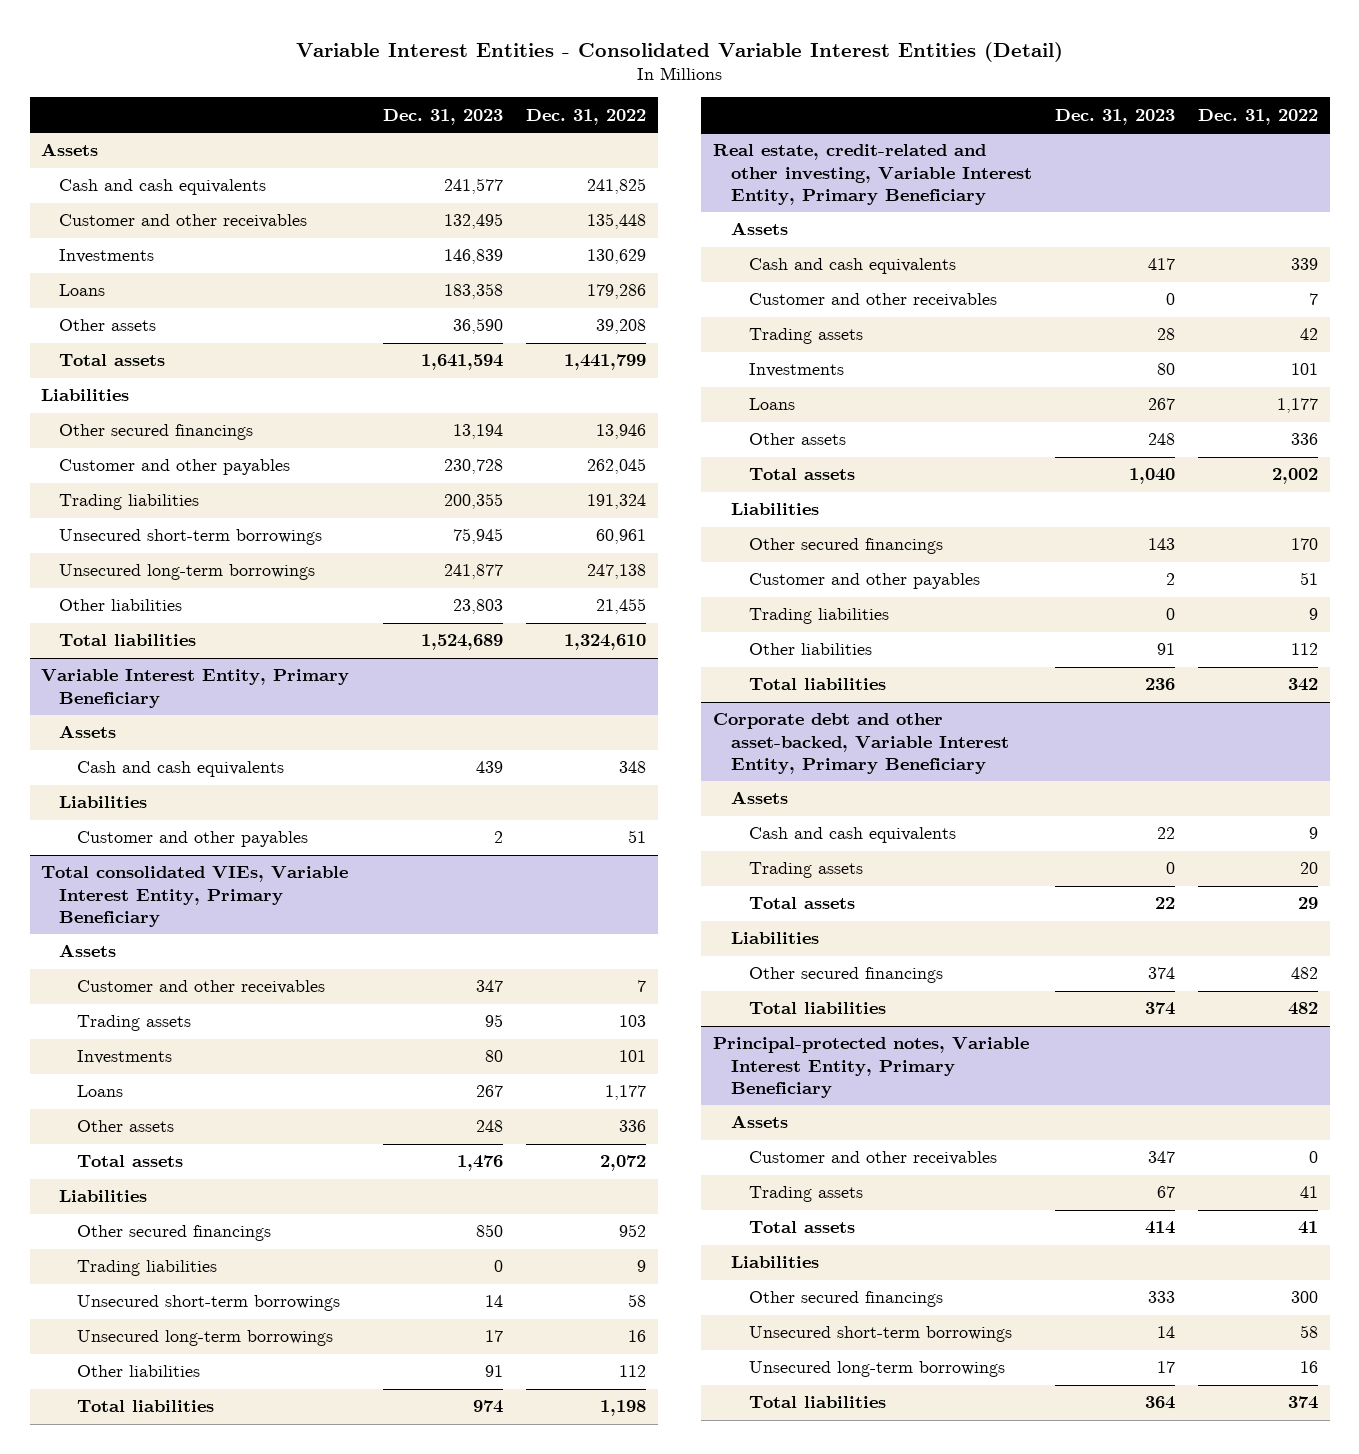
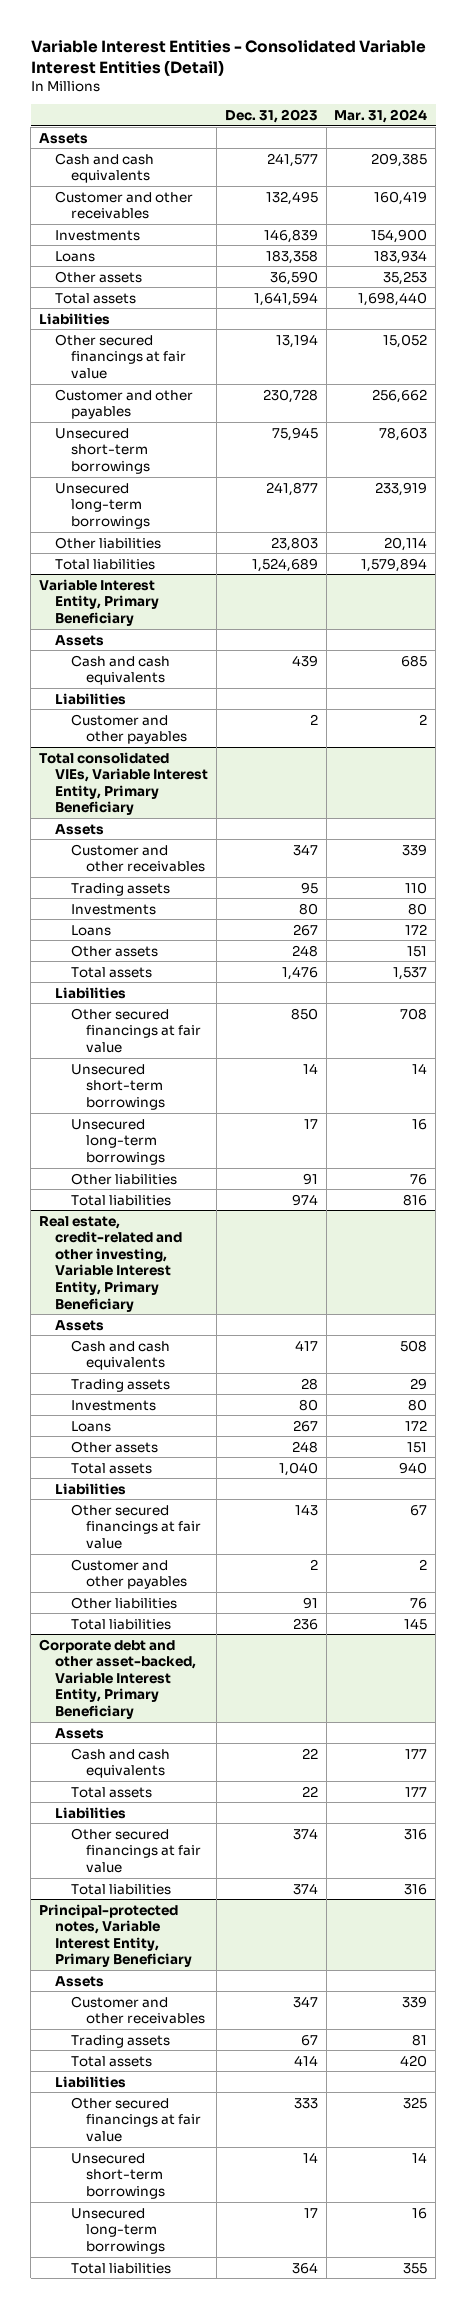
[526,108,647,125] Dec. 31, 2022 -> none
none -> [334,108,428,123] Mar. 31, 2024
[59,424,254,441] Other secured financings -> [54,333,186,379] Other secured financings at fair value
[59,494,200,511] Trading liabilities -> none
[77,1260,218,1277] Trading liabilities -> none
[77,1225,272,1242] Other secured financings -> [70,1007,202,1053] Other secured financings at fair value
[748,293,997,308] Customer and other receivables -> none
[748,538,943,555] Other secured financings -> [70,1503,202,1549] Other secured financings at fair value
[748,608,889,625] Trading liabilities -> none
[748,862,863,879] Trading assets -> none
[748,967,943,984] Other secured financings -> [70,1827,202,1873] Other secured financings at fair value
[748,1291,943,1308] Other secured financings -> [70,2096,202,2142] Other secured financings at fair value

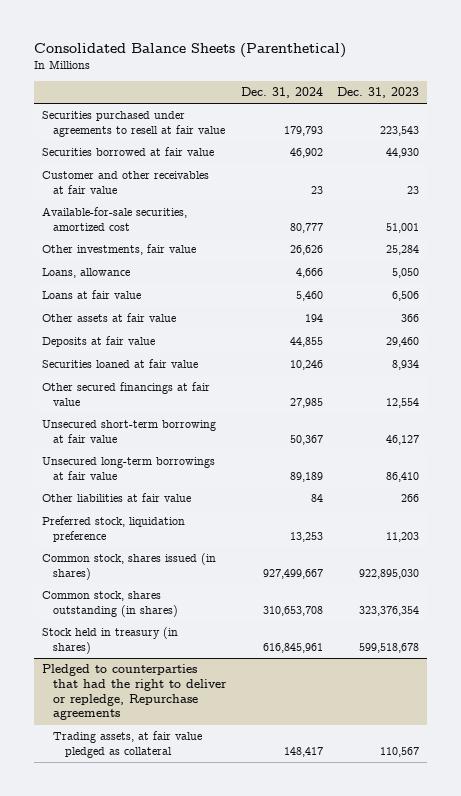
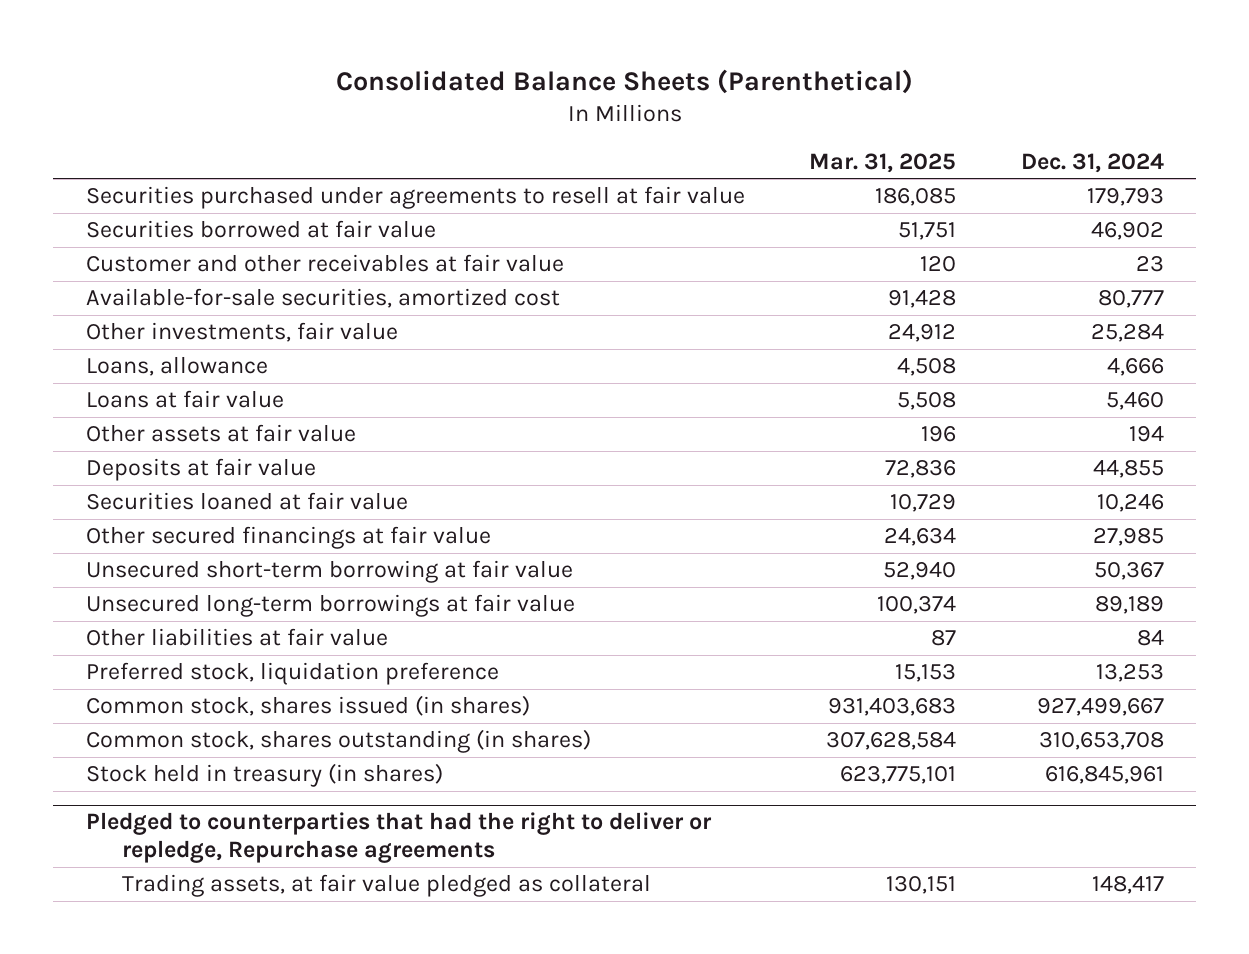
[337,86,420,98] Dec. 31, 2023 -> none
none -> [809,152,957,173] Mar. 31, 2025
[289,245,323,256] 26,626 -> [1090,324,1164,343] 25,284

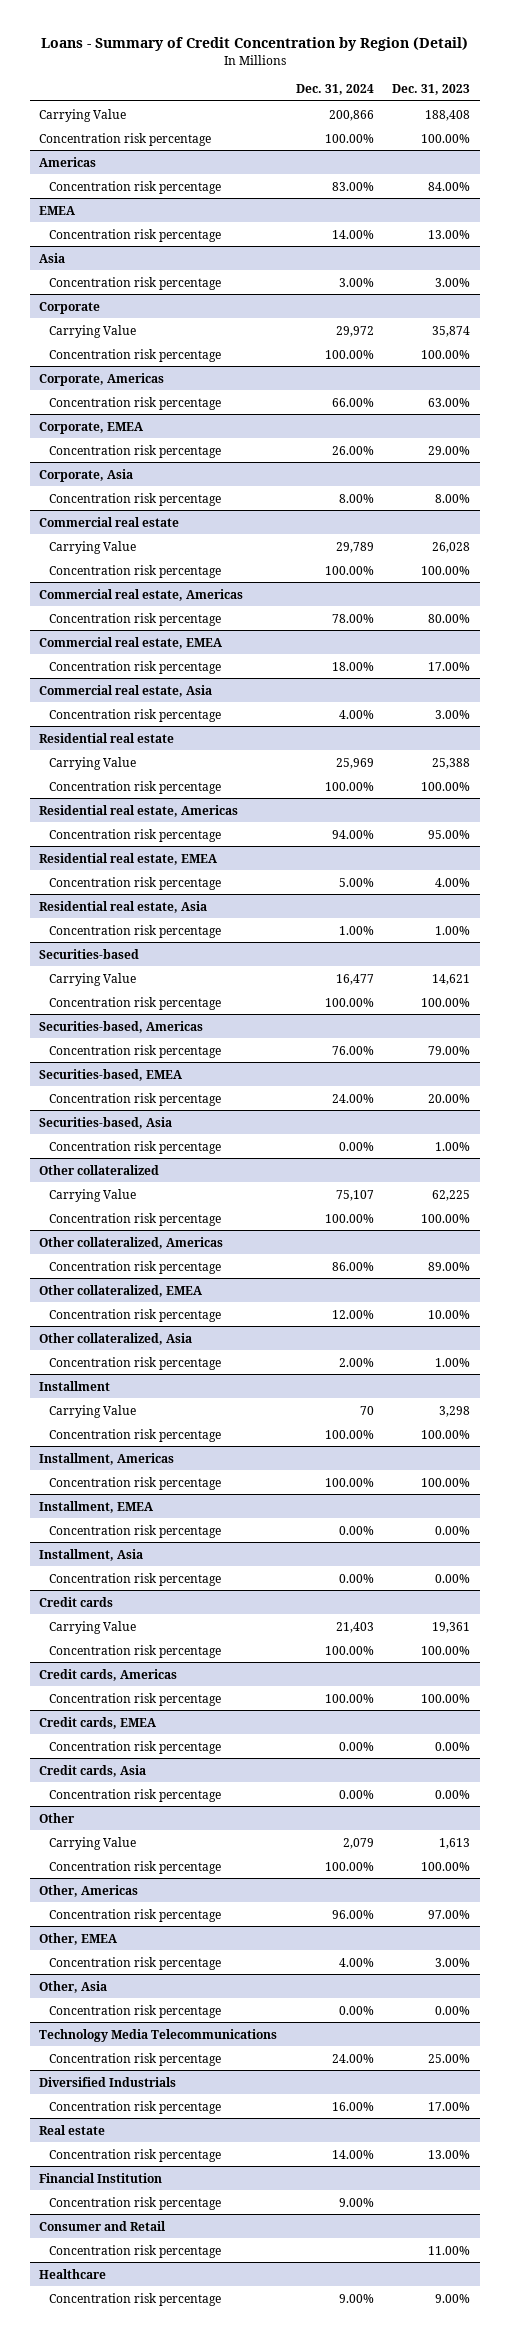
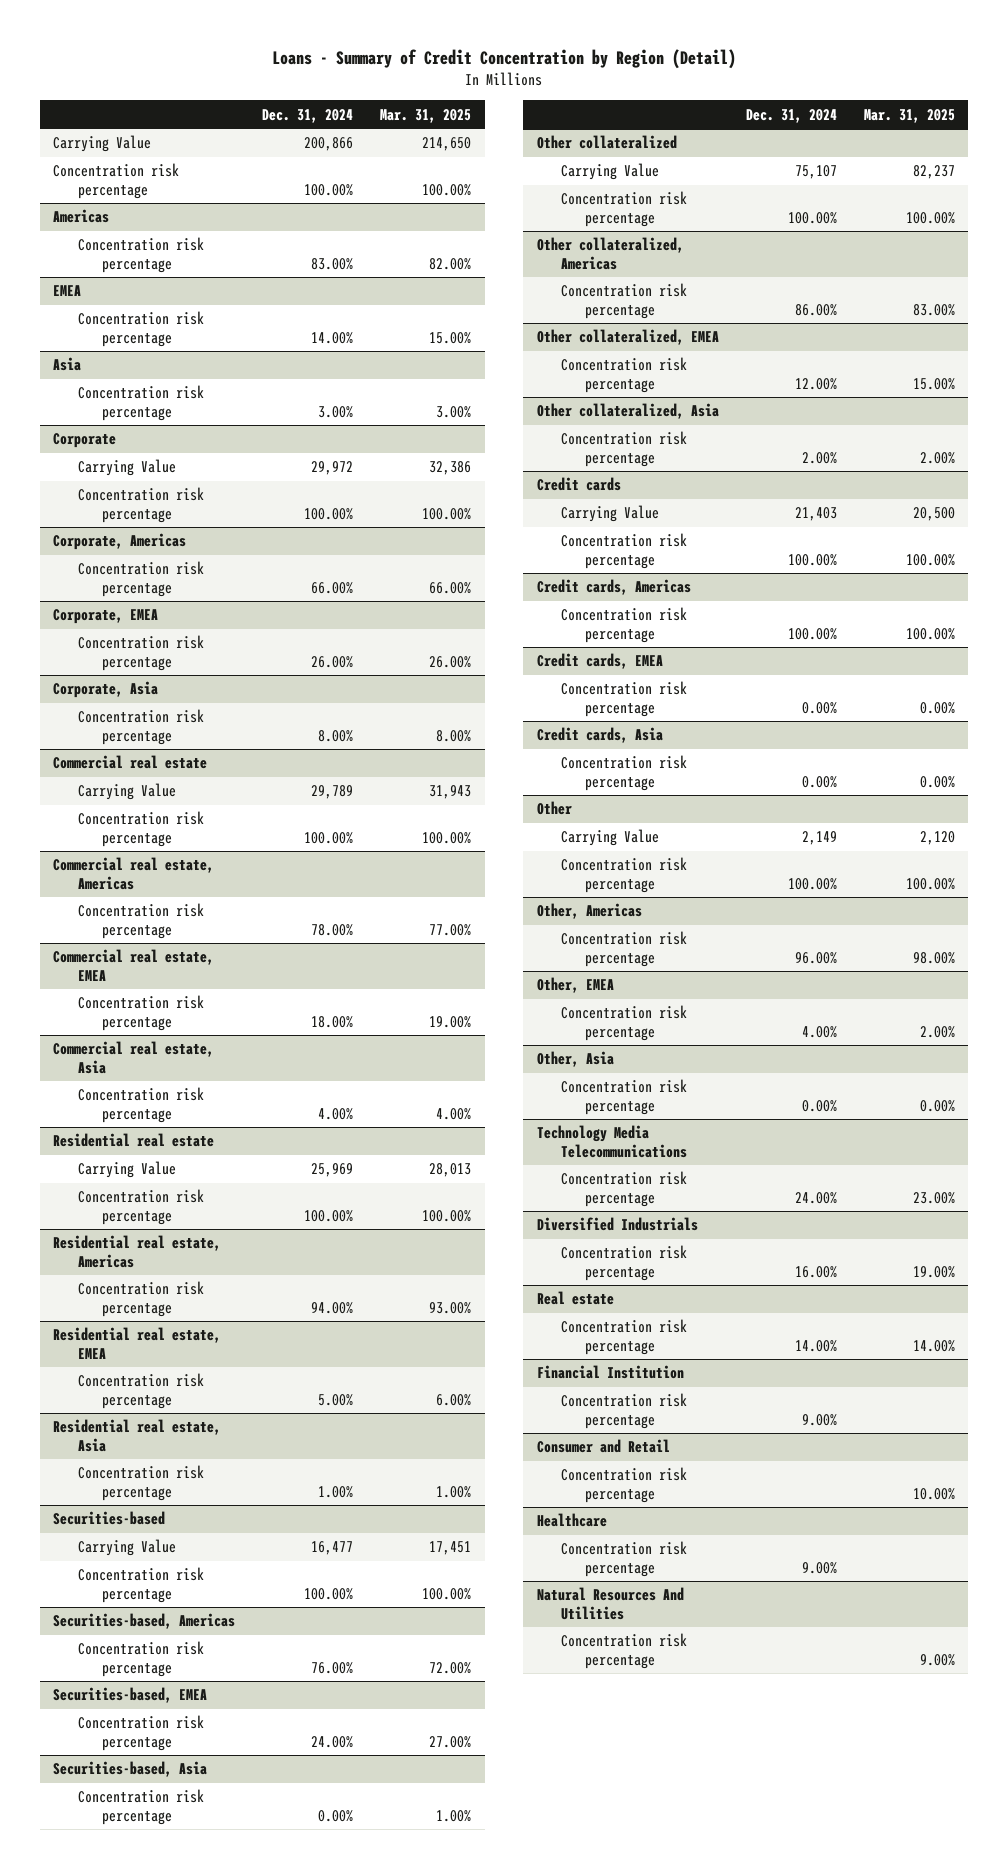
[392,84,471,96] Dec. 31, 2023 -> none
none -> [380,108,472,123] Mar. 31, 2025
[38,1380,110,1391] Installment -> none
[49,1404,137,1418] Carrying Value -> none
[49,1428,222,1442] Concentration risk percentage -> none
[38,1452,174,1465] Installment, Americas -> none
[49,1476,222,1490] Concentration risk percentage -> none
[38,1500,154,1513] Installment, EMEA -> none
[49,1524,222,1538] Concentration risk percentage -> none
[38,1548,143,1561] Installment, Asia -> none
[49,1572,222,1586] Concentration risk percentage -> none
[342,1837,374,1849] 2,079 -> [801,831,837,846] 2,149
none -> [536,1587,684,1620] Natural Resources And Utilities
none -> [560,1633,687,1669] Concentration risk percentage

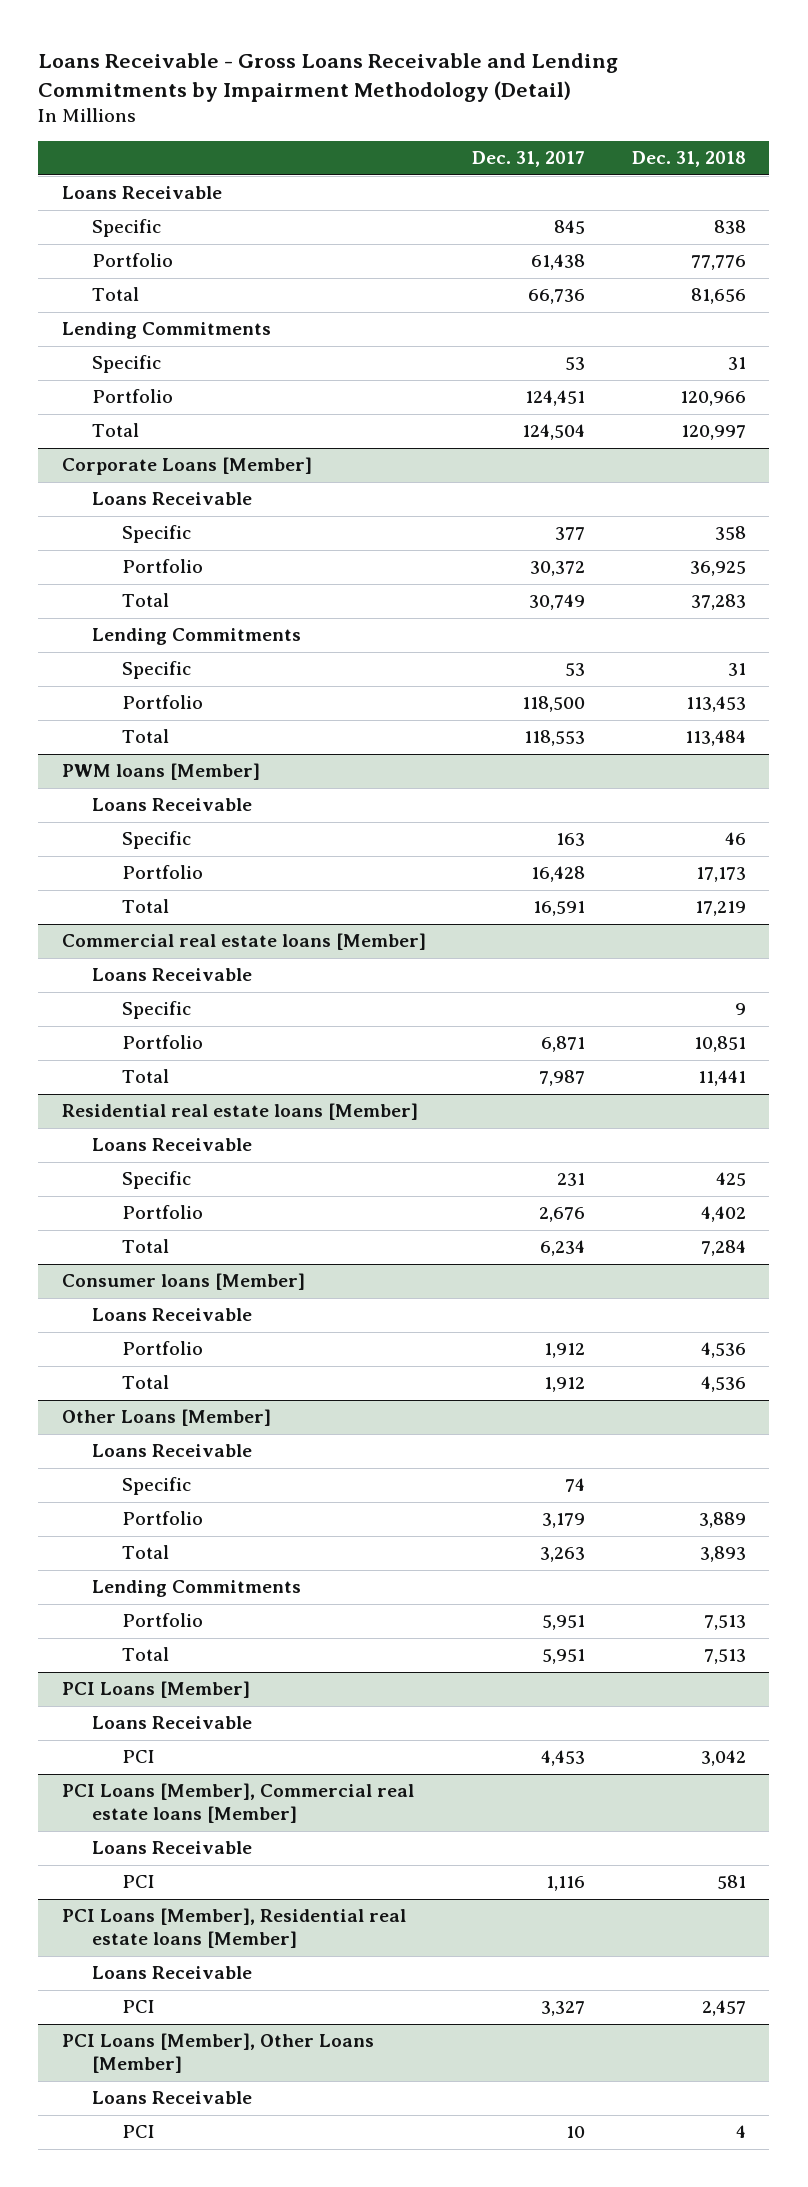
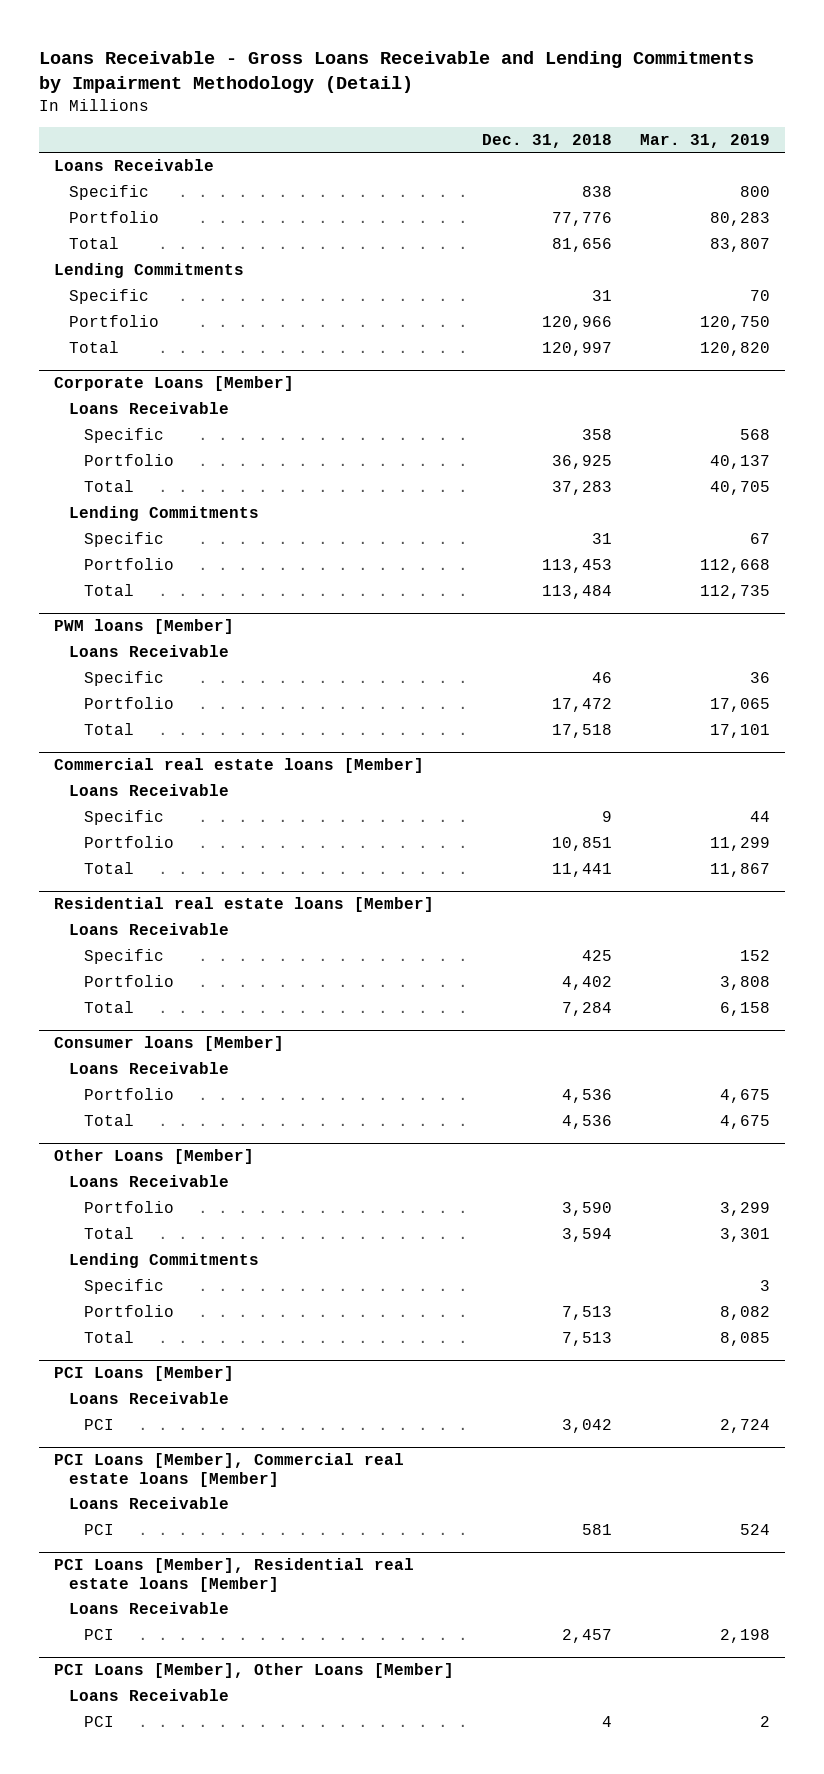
[472,151,586,168] Dec. 31, 2017 -> none
none -> [640,133,771,148] Mar. 31, 2019
[696,867,747,883] 17,173 -> [552,698,613,713] 17,472
[695,901,747,917] 17,219 -> [552,724,613,739] 17,518
[699,1512,747,1529] 3,889 -> [562,1202,613,1217] 3,590
[700,1546,747,1563] 3,893 -> [562,1228,613,1243] 3,594
[121,1477,191,1496] Specific -> [83,1279,164,1295] Specific

